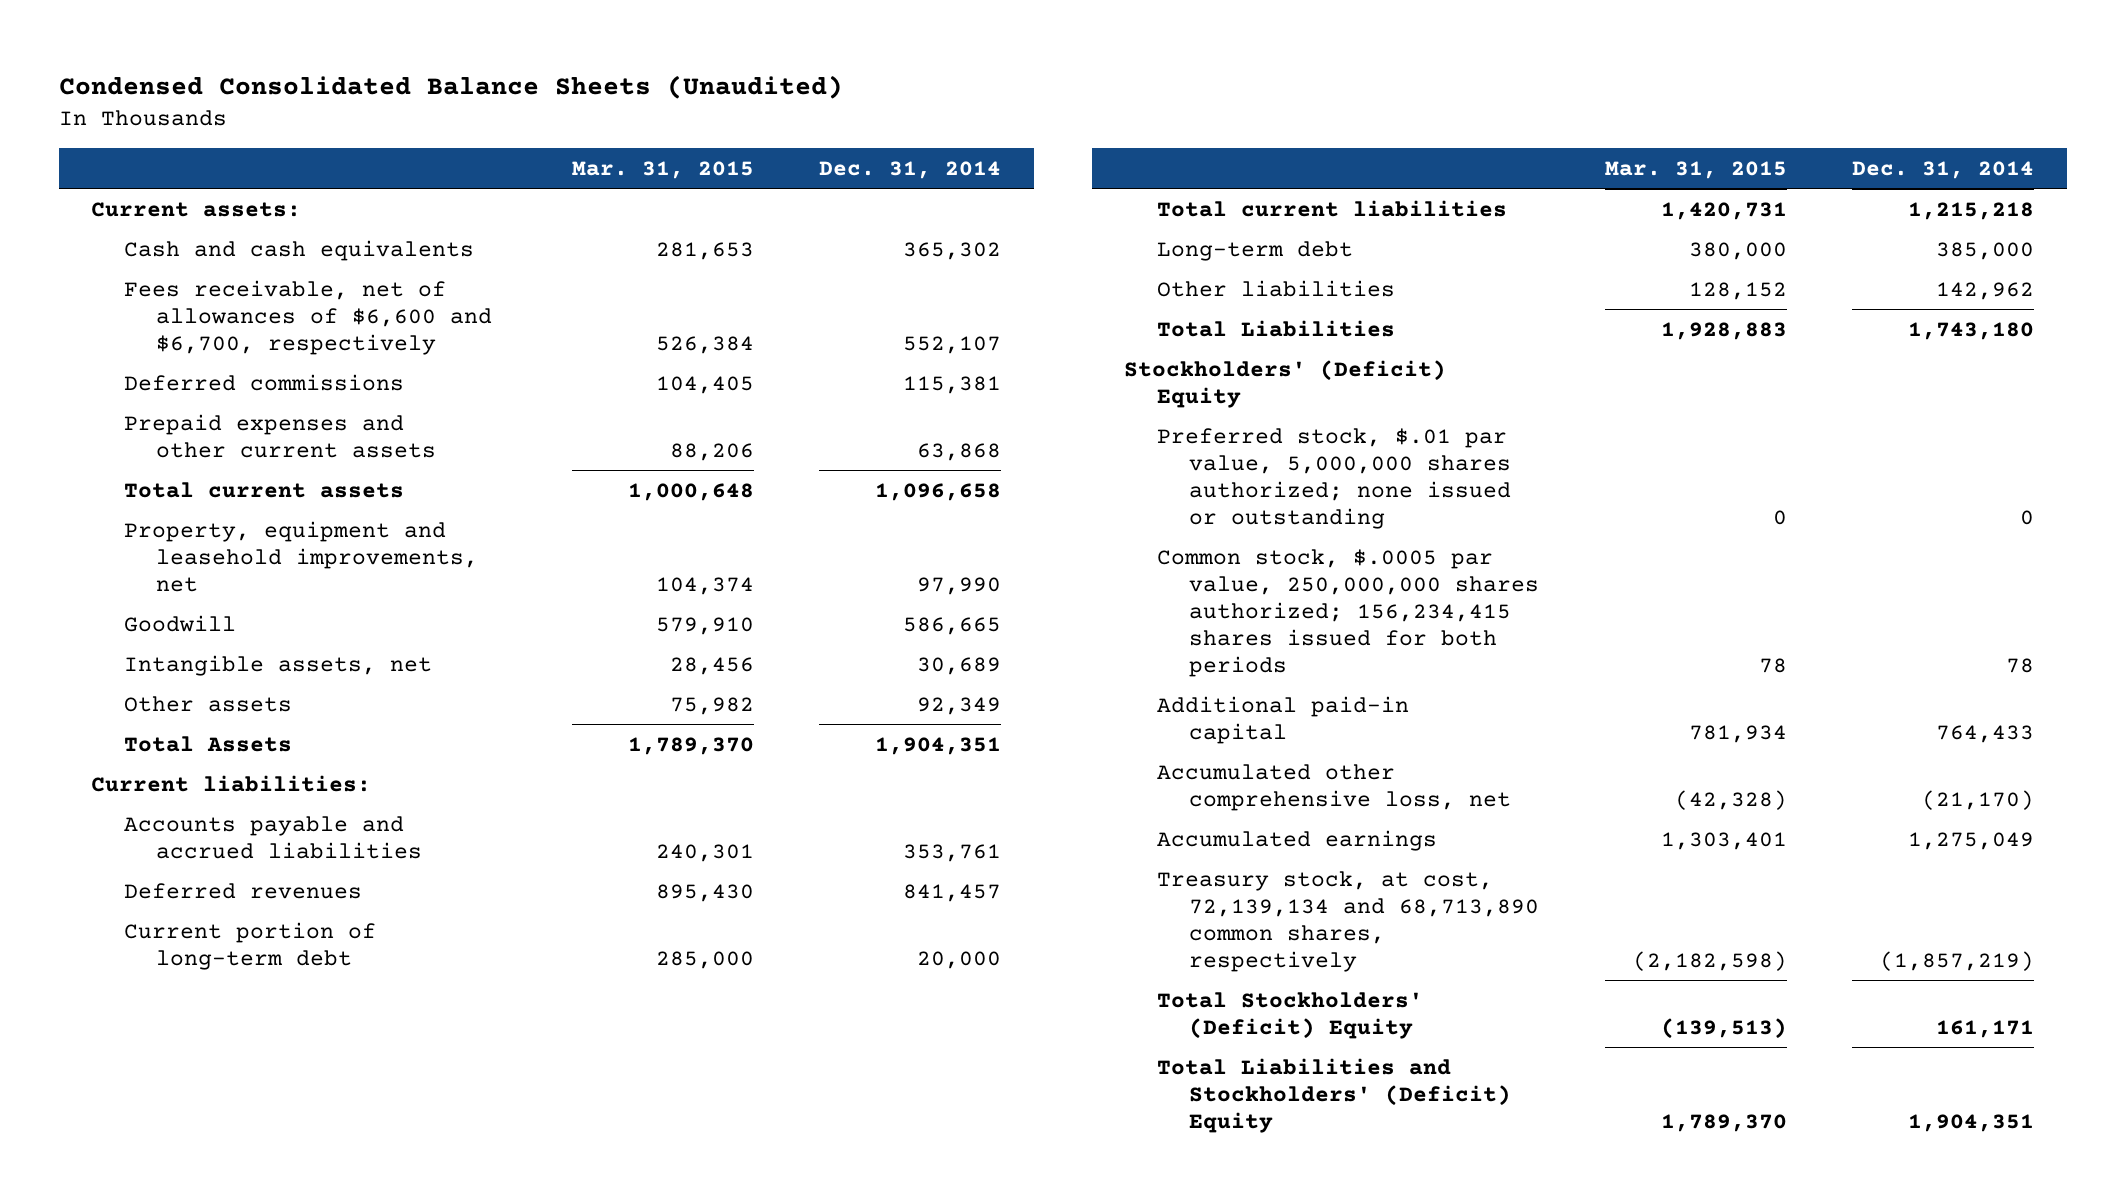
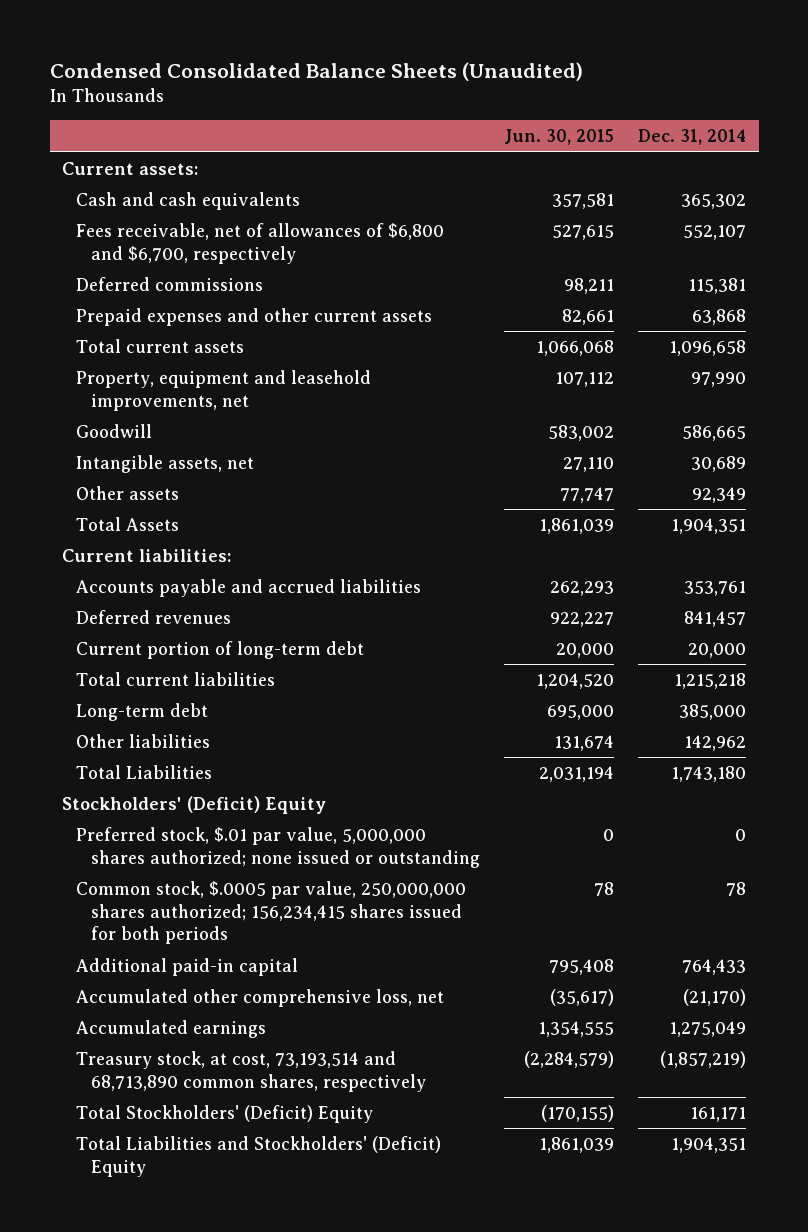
[571,160,754,179] Mar. 31, 2015 -> none
none -> [504,129,615,146] Jun. 30, 2015
[123,279,493,355] Fees receivable, net of allowances of $6,600 and $6,700, respectively -> [76,222,445,264] Fees receivable, net of allowances of $6,800 and $6,700, respectively
[1156,870,1540,972] Treasury stock, at cost, 72,139,134 and 68,713,890 common shares, respectively -> [76,1050,426,1092] Treasury stock, at cost, 73,193,514 and 68,713,890 common shares, respectively

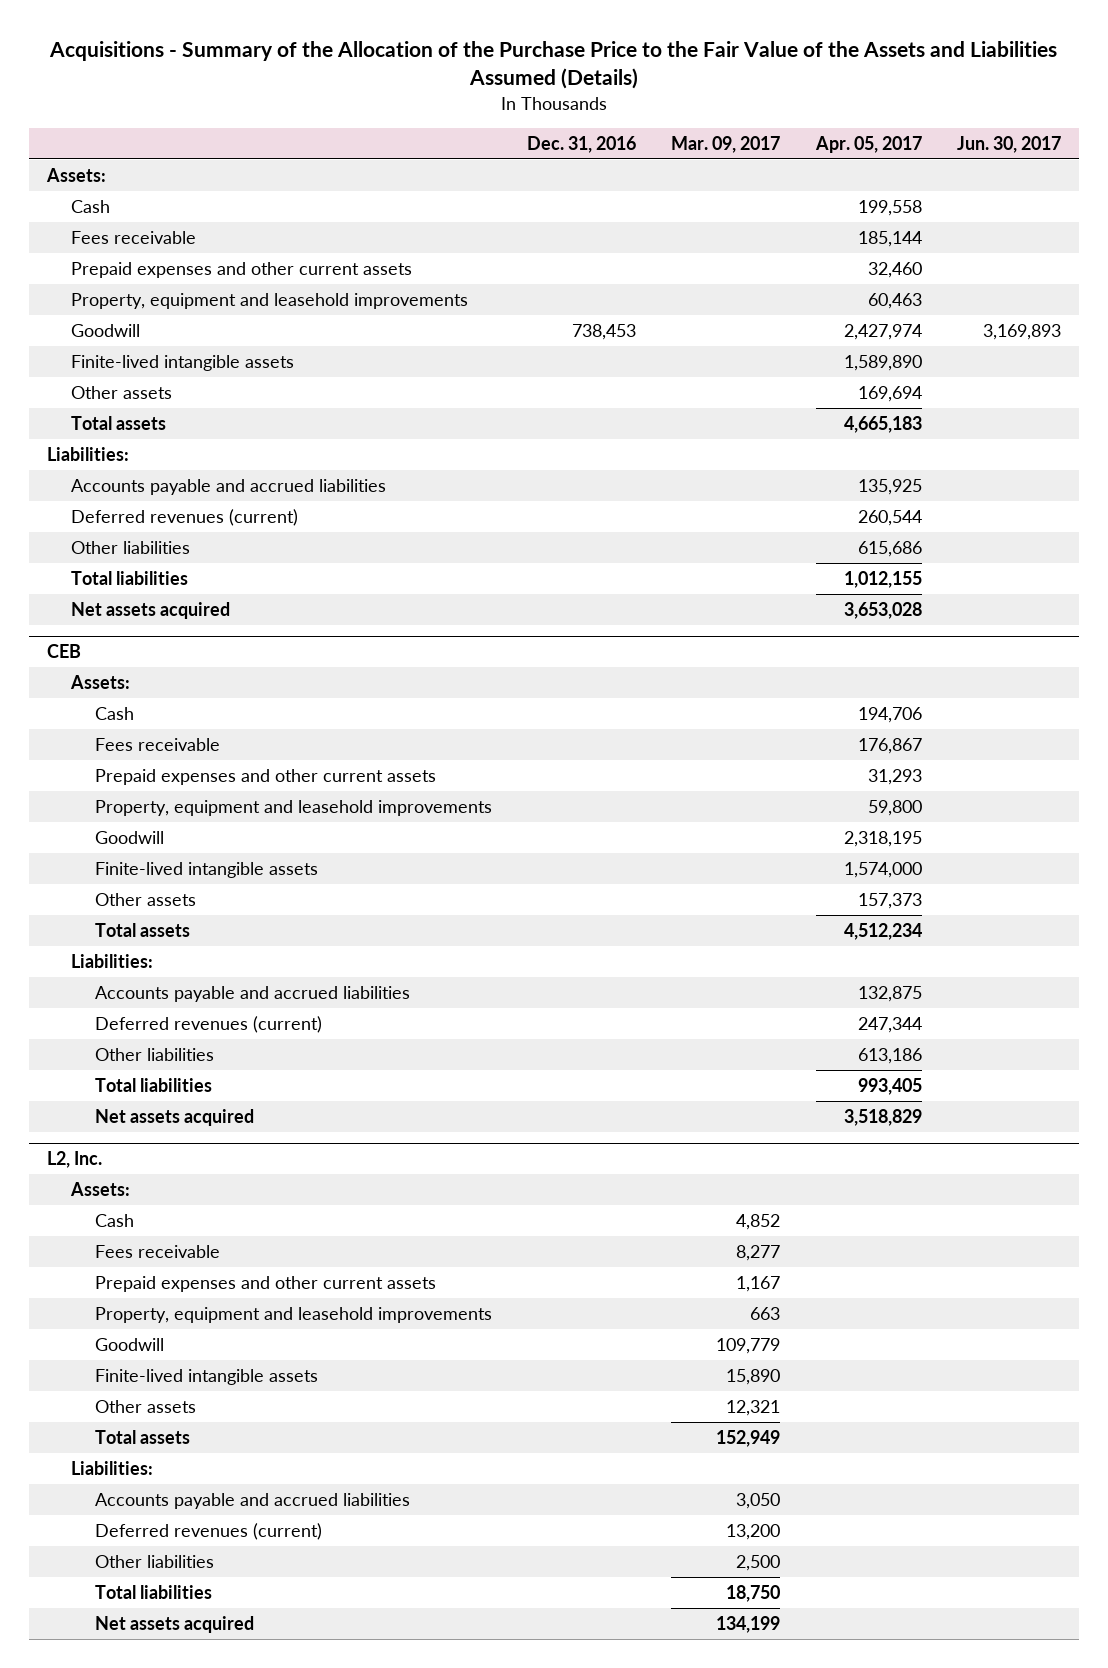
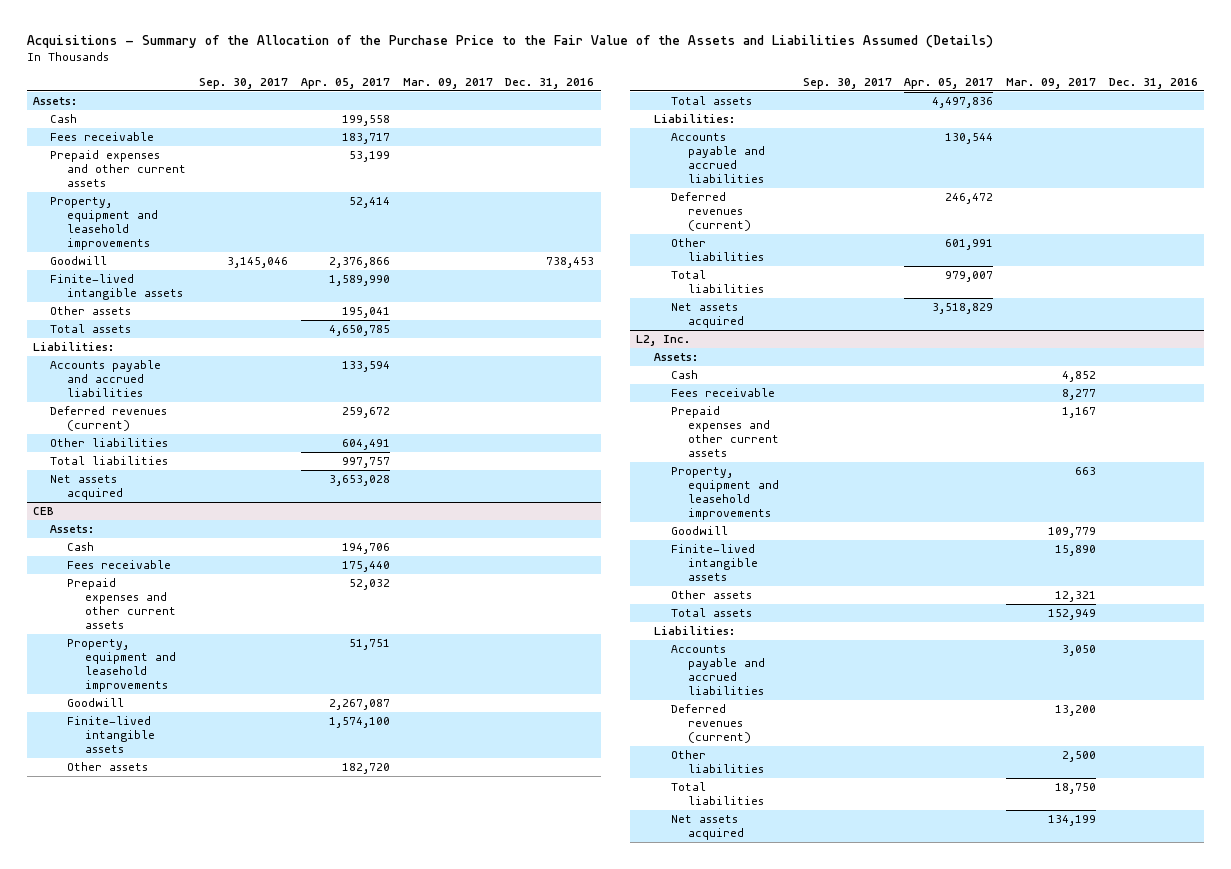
[957,135,1062,153] Jun. 30, 2017 -> none
none -> [199,77,289,89] Sep. 30, 2017
[857,230,922,247] 185,144 -> [341,133,390,145] 183,717
[867,261,922,278] 32,460 -> [348,151,390,163] 53,199
[867,292,922,309] 60,463 -> [348,197,390,209] 52,414
[843,323,922,340] 2,427,974 -> [328,257,390,269] 2,376,866
[843,354,922,371] 1,589,890 -> [328,275,390,287] 1,589,990
[857,385,922,402] 169,694 -> [341,307,390,319] 195,041
[843,415,922,433] 4,665,183 -> [328,325,390,337] 4,650,785
[857,478,922,495] 135,925 -> [341,361,390,373] 133,594
[857,509,922,526] 260,544 -> [341,407,390,419] 259,672
[857,540,922,557] 615,686 -> [341,439,390,451] 604,491
[843,570,922,588] 1,012,155 -> [341,457,390,469] 997,757
[857,737,922,754] 176,867 -> [341,561,390,573] 175,440
[867,768,922,785] 31,293 -> [348,579,390,591] 52,032
[867,799,922,816] 59,800 -> [348,639,390,651] 51,751
[843,830,922,847] 2,318,195 -> [328,699,390,711] 2,267,087
[843,861,922,878] 1,574,000 -> [328,717,390,729] 1,574,100
[857,892,922,909] 157,373 -> [341,763,390,775] 182,720
[843,922,922,940] 4,512,234 -> [932,97,994,109] 4,497,836
[857,985,922,1002] 132,875 -> [945,133,994,145] 130,544
[857,1016,922,1033] 247,344 -> [945,193,994,205] 246,472
[857,1047,922,1064] 613,186 -> [945,239,994,251] 601,991
[857,1077,922,1095] 993,405 -> [945,271,994,283] 979,007

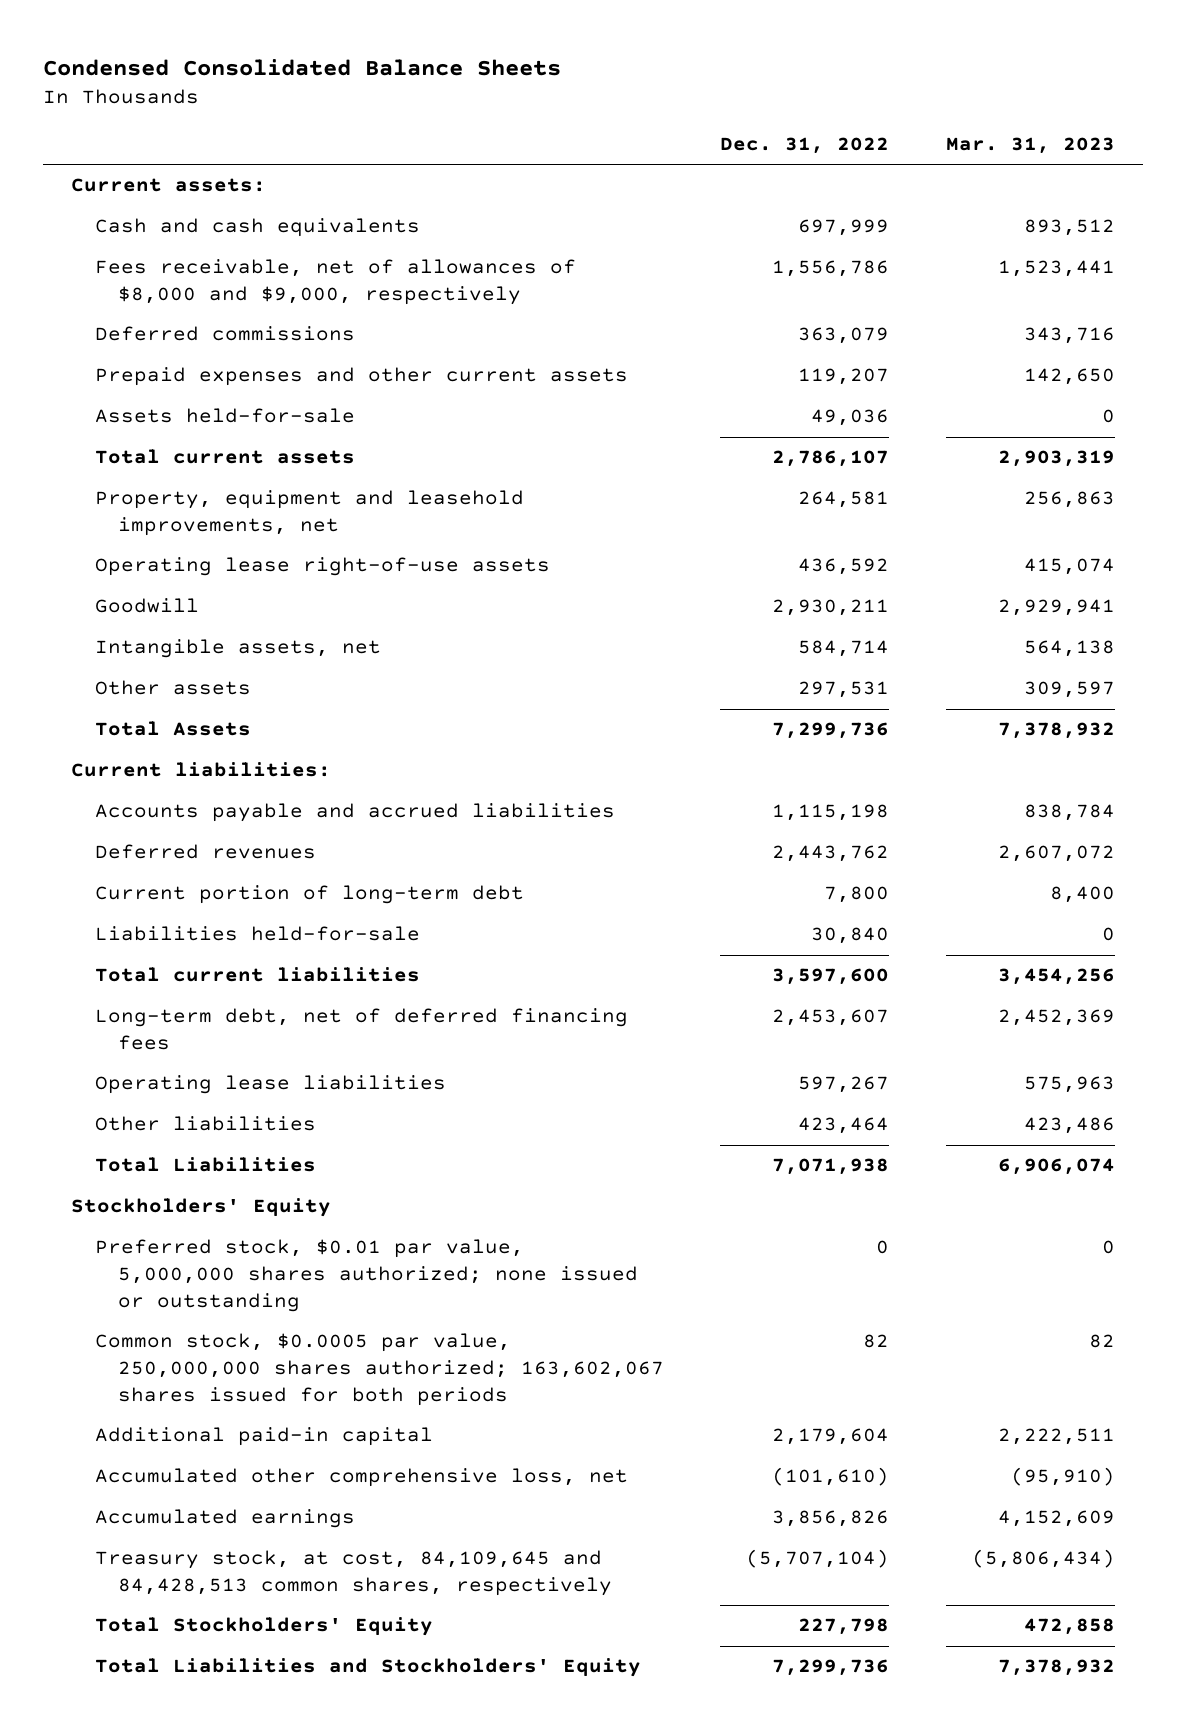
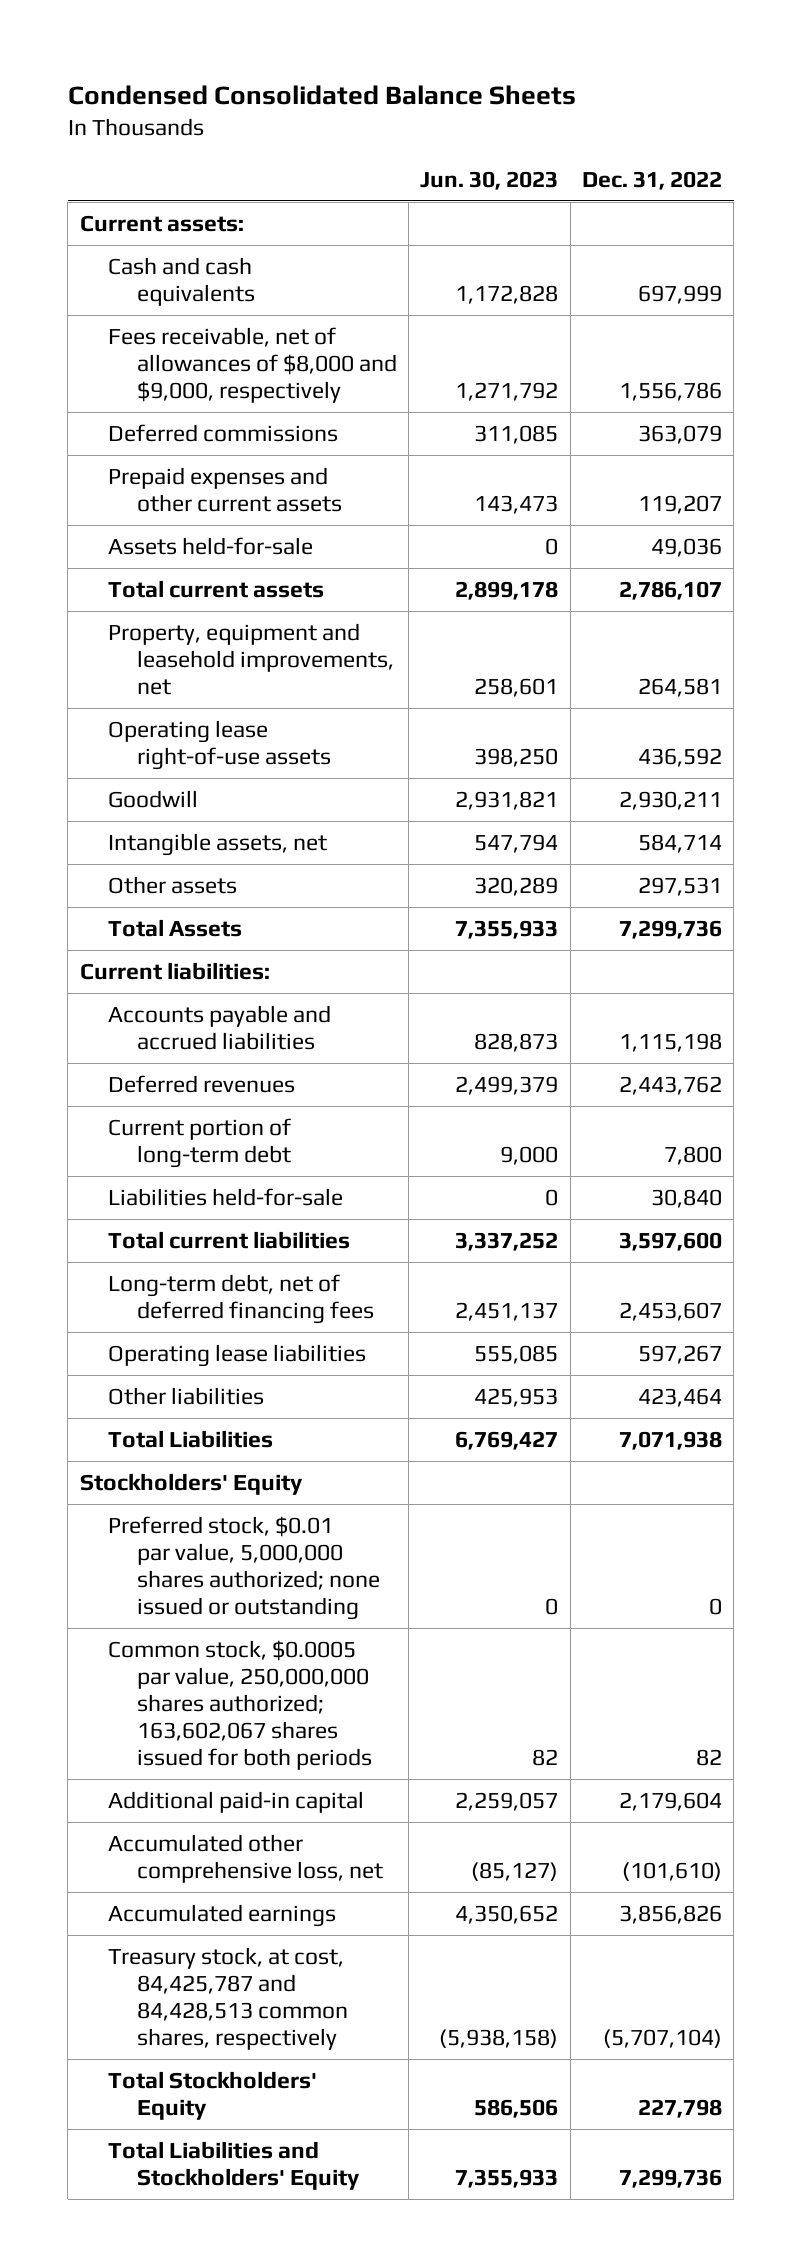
[945,137,1115,155] Mar. 31, 2023 -> none
none -> [420,170,559,190] Jun. 30, 2023
[94,1550,612,1597] Treasury stock, at cost, 84,109,645 and 84,428,513 common shares, respectively -> [108,1947,348,2051] Treasury stock, at cost, 84,425,787 and 84,428,513 common shares, respectively

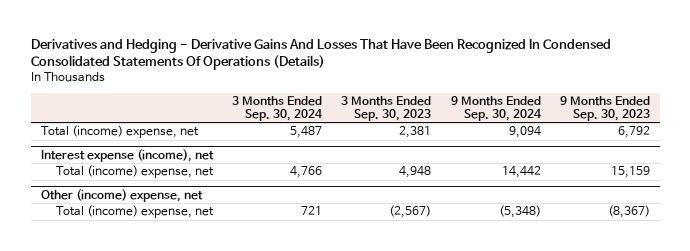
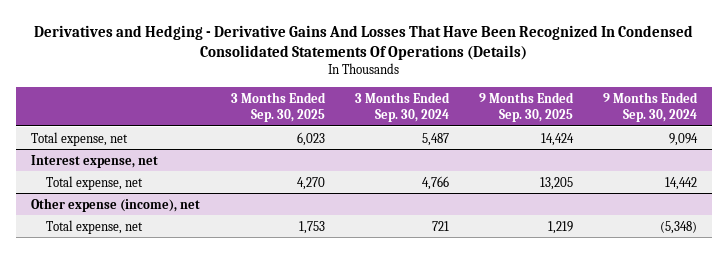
[341,96,432,122] 3 Months Ended Sep. 30, 2023 -> none
[559,96,650,122] 9 Months Ended Sep. 30, 2023 -> none
none -> [230,91,326,123] 3 Months Ended Sep. 30, 2025
none -> [478,91,574,123] 9 Months Ended Sep. 30, 2025
[40,125,199,139] Total (income) expense, net -> [31,131,129,146] Total expense, net
[40,148,214,162] Interest expense (income), net -> [31,154,159,168] Interest expense, net
[55,165,214,179] Total (income) expense, net -> [46,175,144,190] Total expense, net
[40,188,203,202] Other (income) expense, net -> [31,197,201,212] Other expense (income), net
[55,205,214,219] Total (income) expense, net -> [46,219,144,234] Total expense, net

